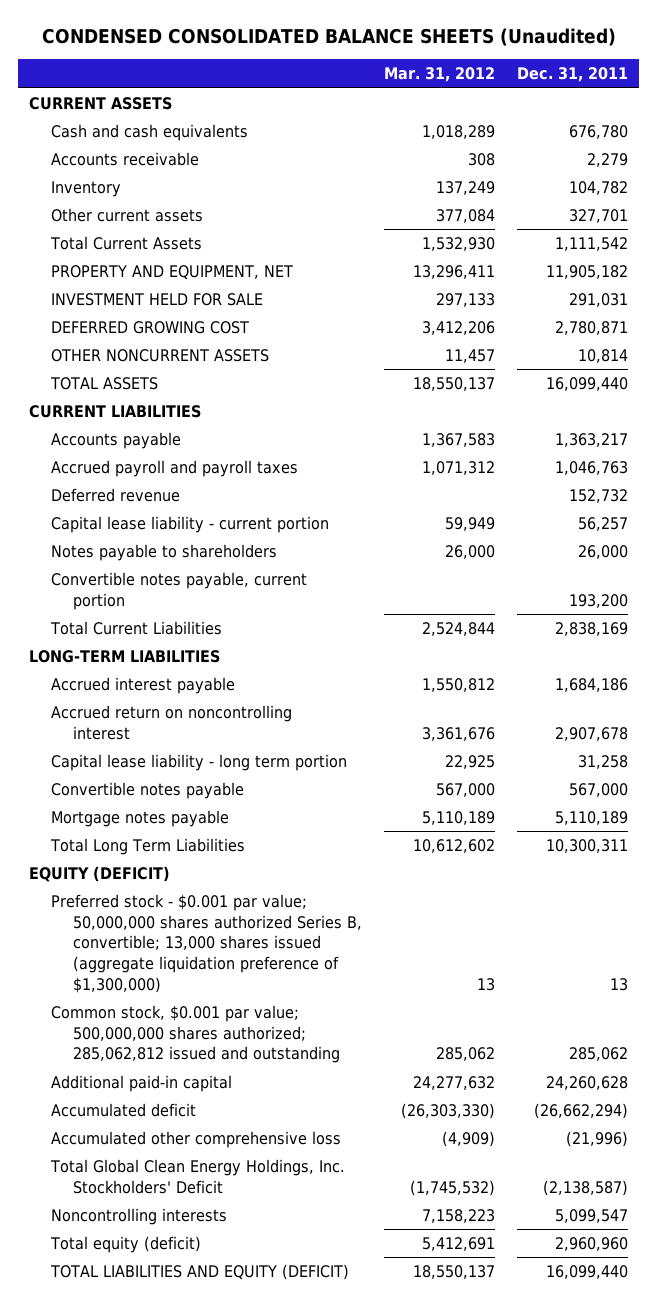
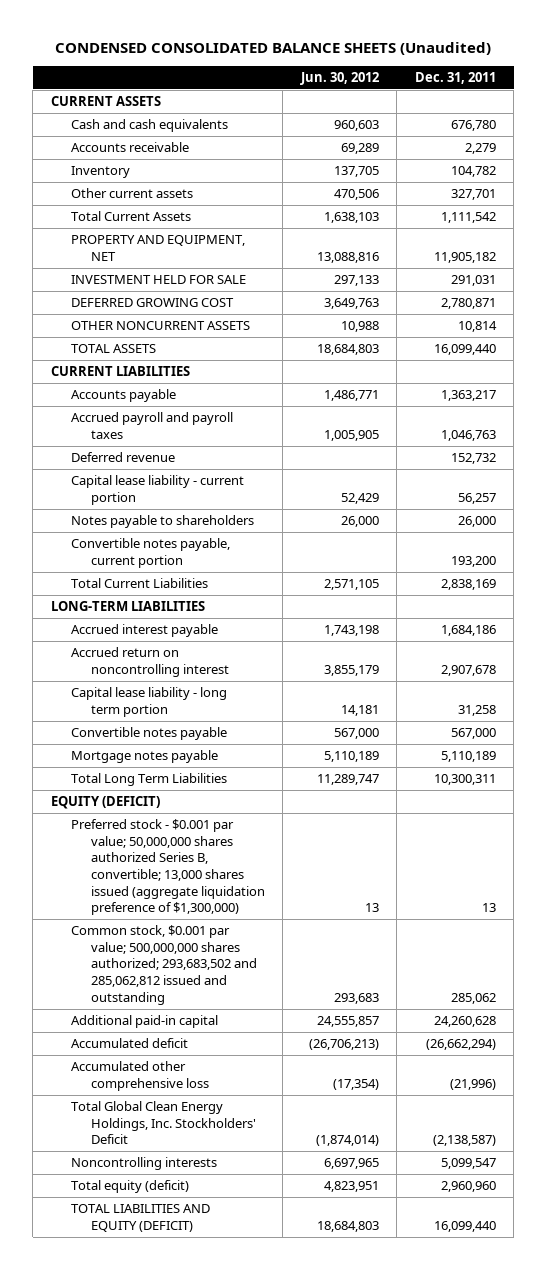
[383,67,495,83] Mar. 31, 2012 -> none
none -> [299,71,379,85] Jun. 30, 2012
[51,1005,340,1064] Common stock, $0.001 par value; 500,000,000 shares authorized; 285,062,812 issued and outstanding -> [70,925,257,1005] Common stock, $0.001 par value; 500,000,000 shares authorized; 293,683,502 and 285,062,812 issued and outstanding

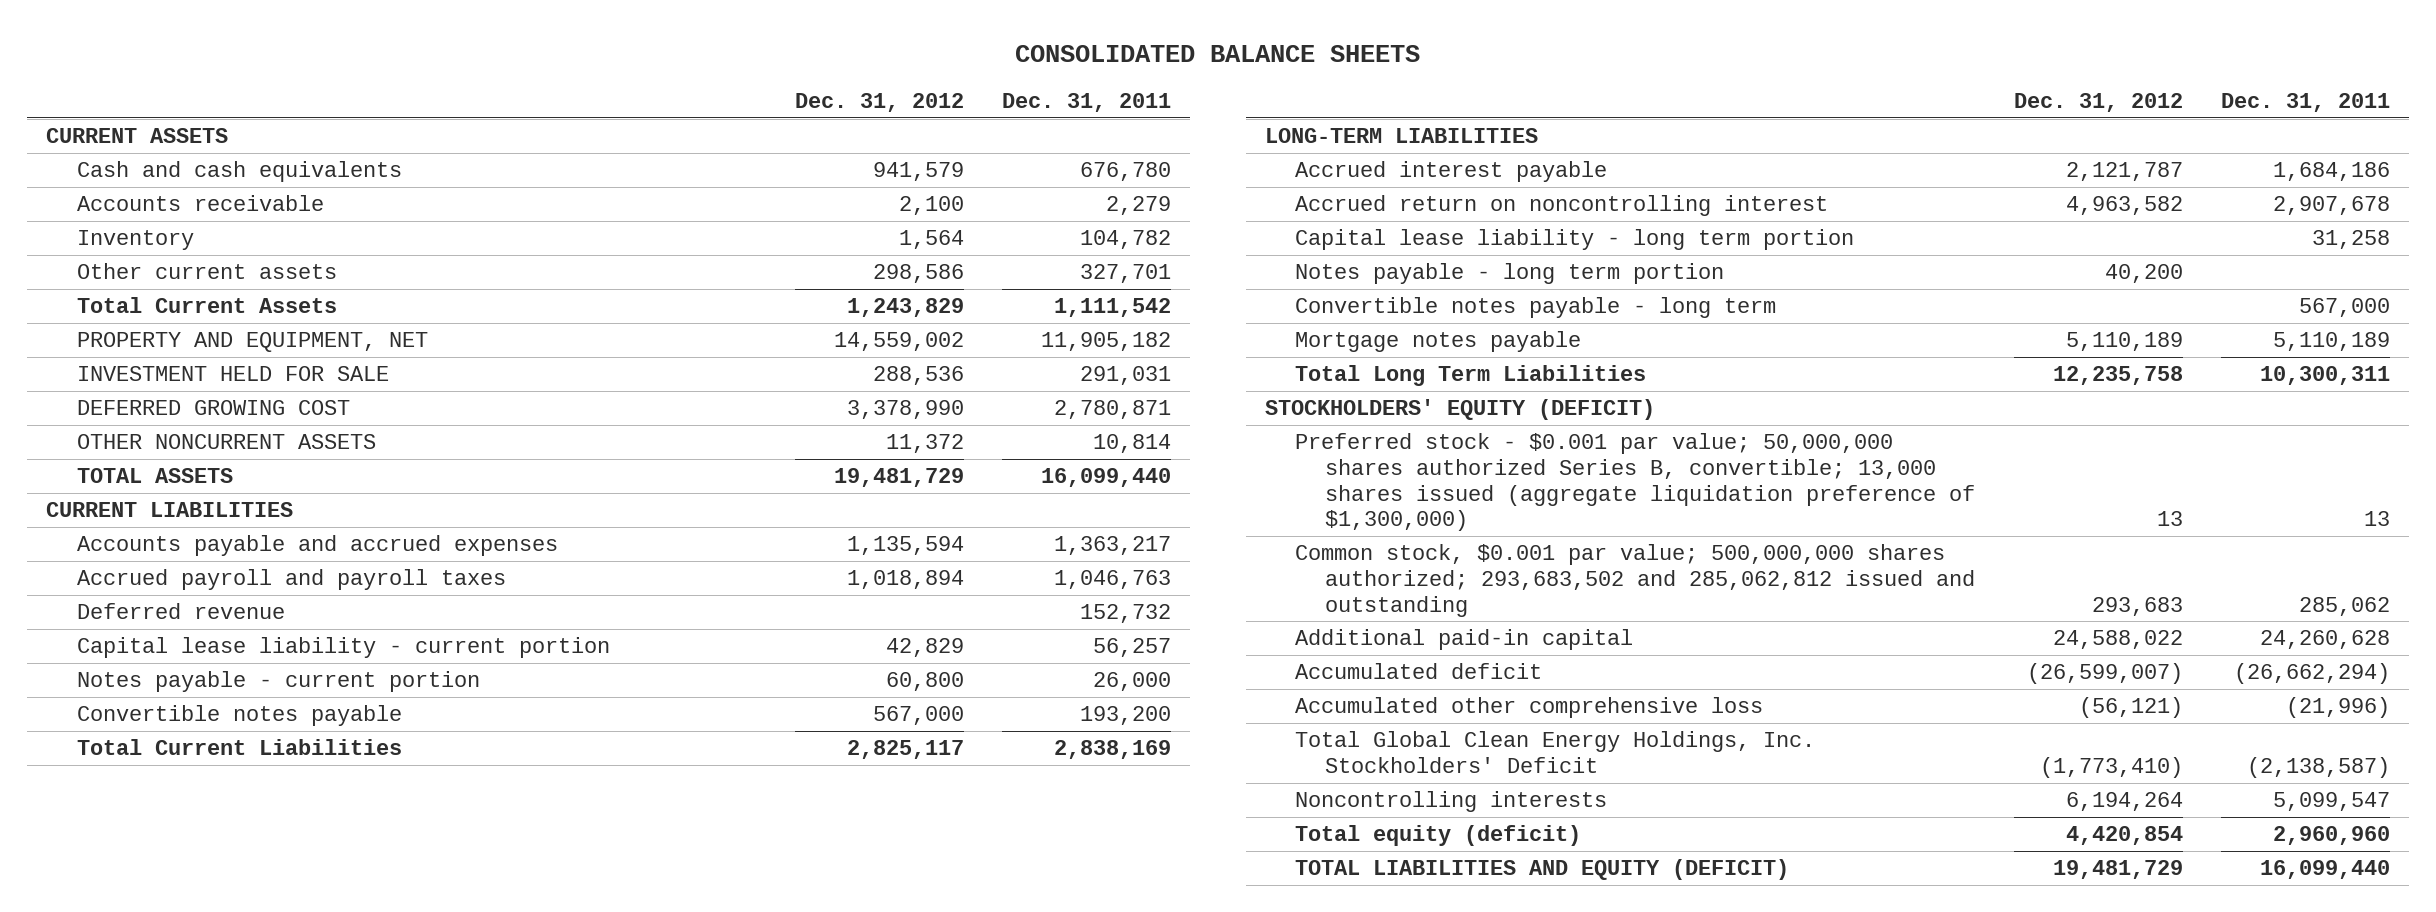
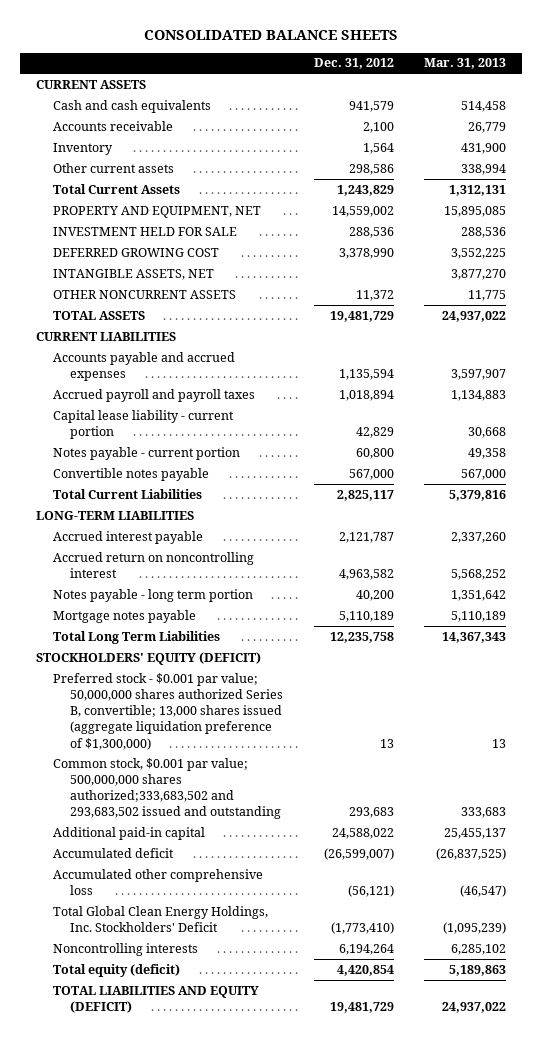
[1002,92,1172,112] Dec. 31, 2011 -> none
none -> [424,58,507,70] Mar. 31, 2013
none -> [52,268,214,280] INTANGIBLE ASSETS, NET
[76,603,285,620] Deferred revenue -> none
[1295,229,1855,251] Capital lease liability - long term portion -> none
[1295,297,1777,319] Convertible notes payable - long term -> none
[1295,544,1976,617] Common stock, $0.001 par value; 500,000,000 shares authorized; 293,683,502 and 285,062,812 issued and outstanding -> [52,757,281,820] Common stock, $0.001 par value; 500,000,000 shares authorized;333,683,502 and 293,683,502 issued and outstanding

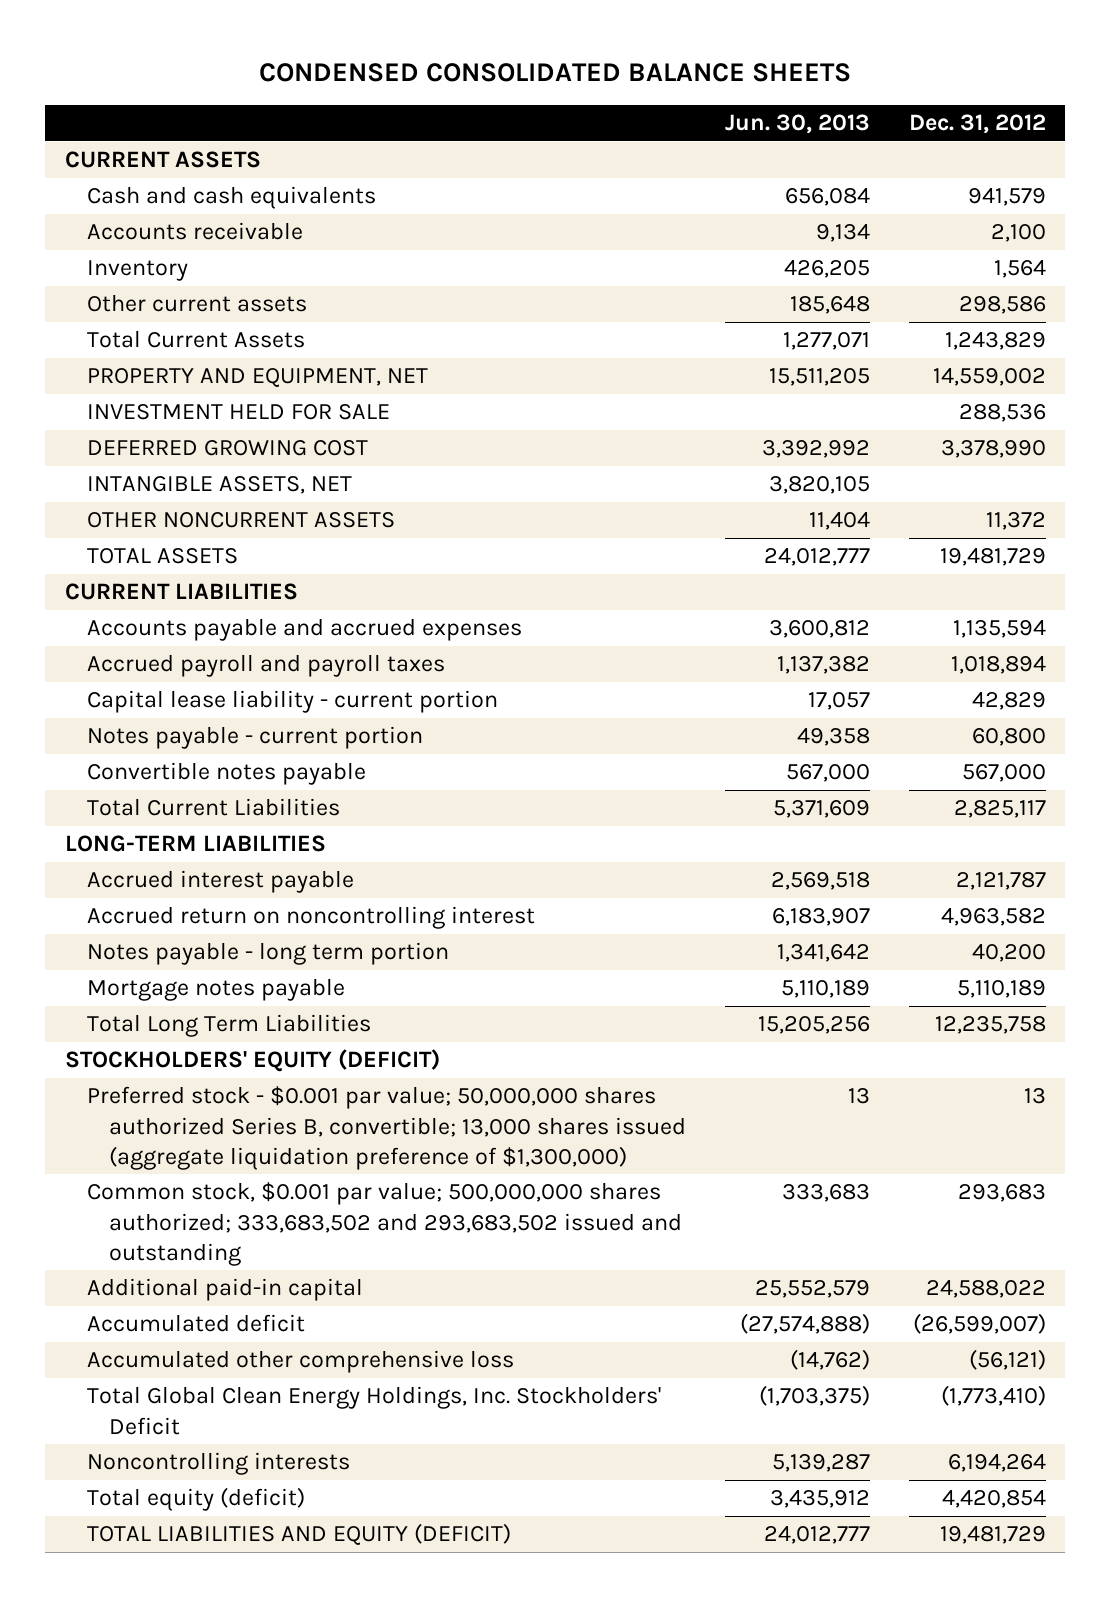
[143,29,398,40] CONSOLIDATED BALANCE SHEETS -> [259,63,852,83] CONDENSED CONSOLIDATED BALANCE SHEETS
[424,58,507,70] Mar. 31, 2013 -> none
none -> [724,114,870,135] Jun. 30, 2013
[52,757,281,820] Common stock, $0.001 par value; 500,000,000 shares authorized;333,683,502 and 293,683,502 issued and outstanding -> [86,1182,683,1266] Common stock, $0.001 par value; 500,000,000 shares authorized; 333,683,502 and 293,683,502 issued and outstanding

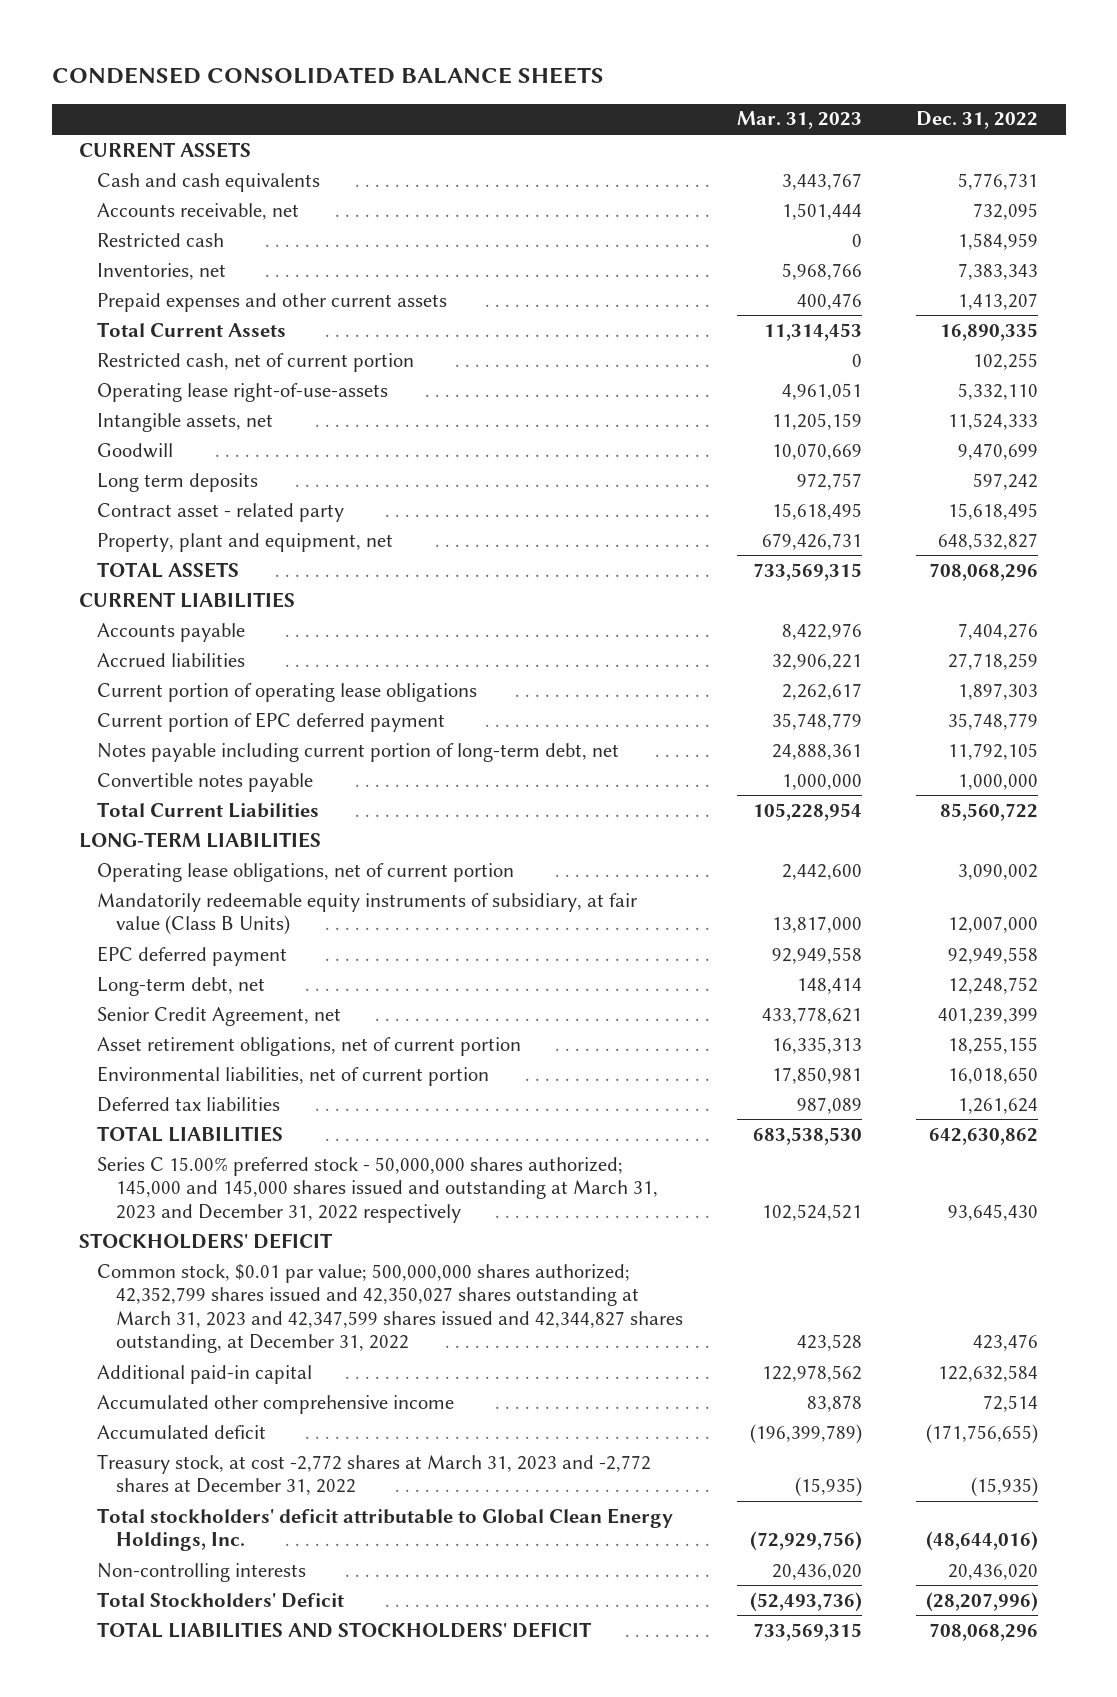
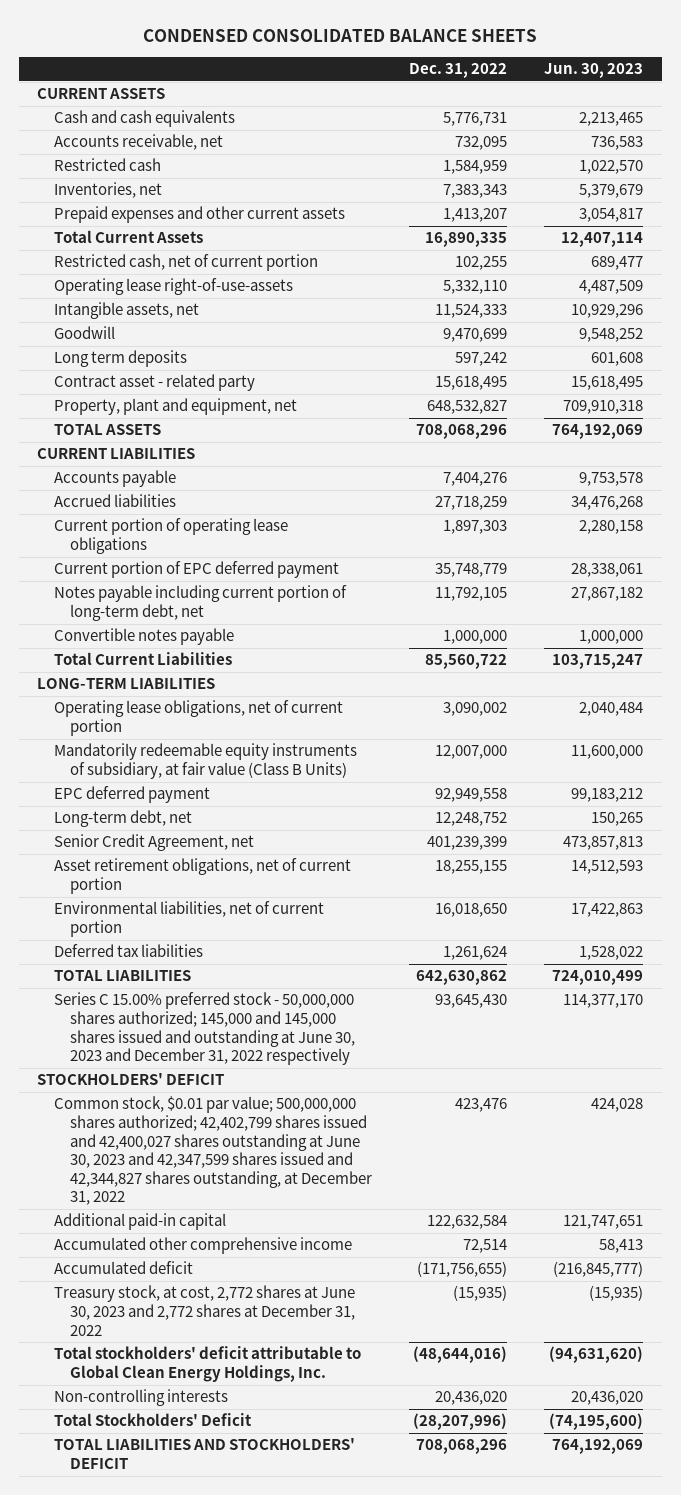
[737,111,863,130] Mar. 31, 2023 -> none
none -> [544,63,644,79] Jun. 30, 2023
[97,1156,659,1223] Series C 15.00% preferred stock - 50,000,000 shares authorized; 145,000 and 145,000 shares issued and outstanding at March 31, 2023 and December 31, 2022 respectively -> [53,992,355,1066] Series C 15.00% preferred stock - 50,000,000 shares authorized; 145,000 and 145,000 shares issued and outstanding at June 30, 2023 and December 31, 2022 respectively
[97,1263,684,1354] Common stock, $0.01 par value; 500,000,000 shares authorized; 42,352,799 shares issued and 42,350,027 shares outstanding at March 31, 2023 and 42,347,599 shares issued and 42,344,827 shares outstanding, at December 31, 2022 -> [53,1096,372,1206] Common stock, $0.01 par value; 500,000,000 shares authorized; 42,402,799 shares issued and 42,400,027 shares outstanding at June 30, 2023 and 42,347,599 shares issued and 42,344,827 shares outstanding, at December 31, 2022
[97,1453,652,1496] Treasury stock, at cost -2,772 shares at March 31, 2023 and -2,772 shares at December 31, 2022 -> [53,1285,355,1336] Treasury stock, at cost, 2,772 shares at June 30, 2023 and 2,772 shares at December 31, 2022

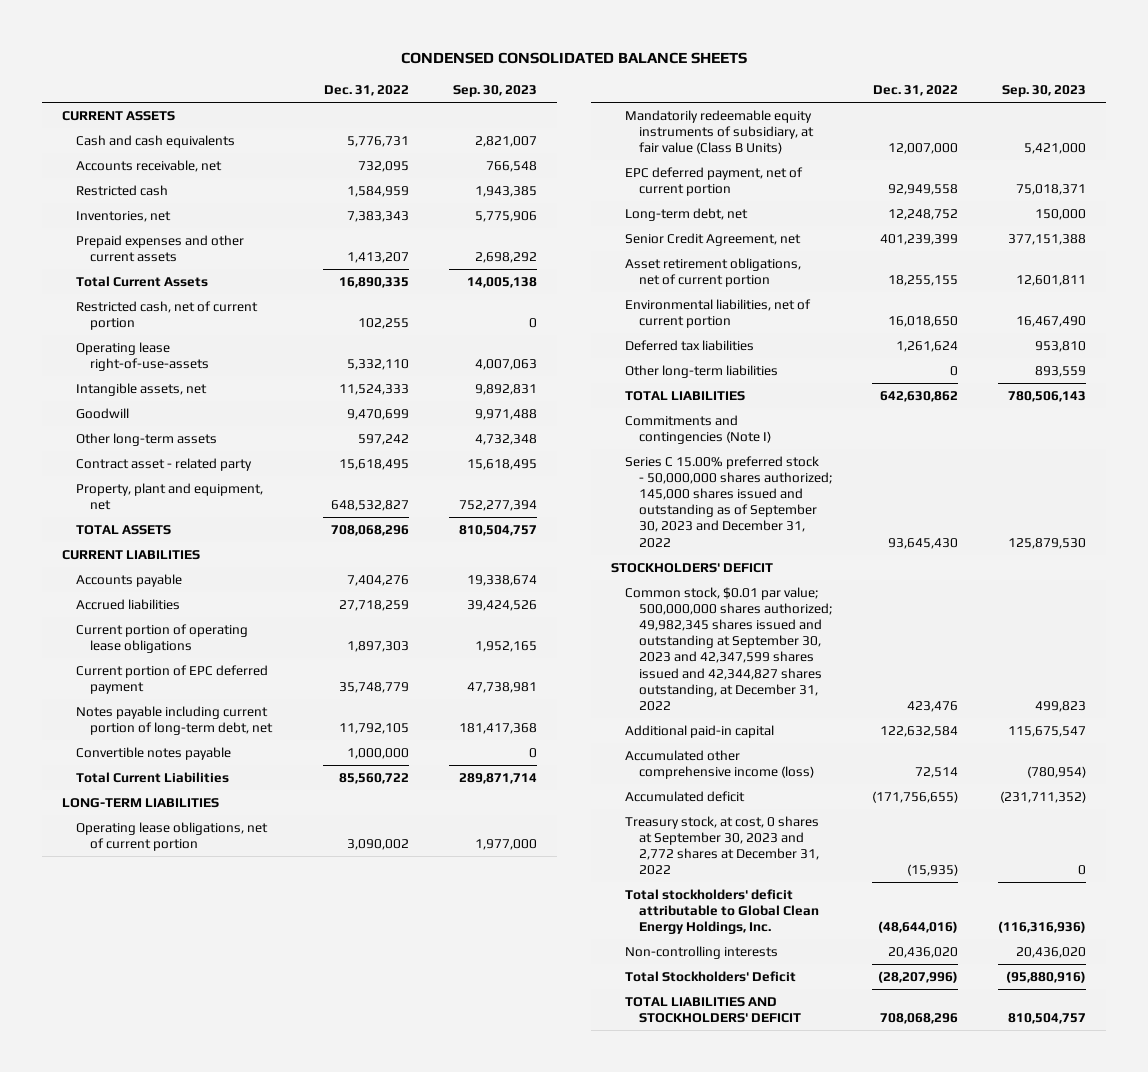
[544,63,644,79] Jun. 30, 2023 -> none
none -> [452,85,537,98] Sep. 30, 2023
[53,350,187,368] Long term deposits -> [76,432,218,446] Other long-term assets
[53,786,210,804] EPC deferred payment -> [624,166,803,197] EPC deferred payment, net of current portion
none -> [624,364,778,378] Other long-term liabilities
none -> [624,414,771,445] Commitments and contingencies (Note I)
[53,992,355,1066] Series C 15.00% preferred stock - 50,000,000 shares authorized; 145,000 and 145,000 shares issued and outstanding at June 30, 2023 and December 31, 2022 respectively -> [624,455,832,548] Series C 15.00% preferred stock - 50,000,000 shares authorized; 145,000 shares issued and outstanding as of September 30, 2023 and December 31, 2022
[53,1096,372,1206] Common stock, $0.01 par value; 500,000,000 shares authorized; 42,402,799 shares issued and 42,400,027 shares outstanding at June 30, 2023 and 42,347,599 shares issued and 42,344,827 shares outstanding, at December 31, 2022 -> [624,586,832,711] Common stock, $0.01 par value; 500,000,000 shares authorized; 49,982,345 shares issued and outstanding at September 30, 2023 and 42,347,599 shares issued and 42,344,827 shares outstanding, at December 31, 2022
[53,1237,352,1255] Accumulated other comprehensive income -> [624,749,814,780] Accumulated other comprehensive income (loss)
[53,1285,355,1336] Treasury stock, at cost, 2,772 shares at June 30, 2023 and 2,772 shares at December 31, 2022 -> [624,815,819,876] Treasury stock, at cost, 0 shares at September 30, 2023 and 2,772 shares at December 31, 2022

